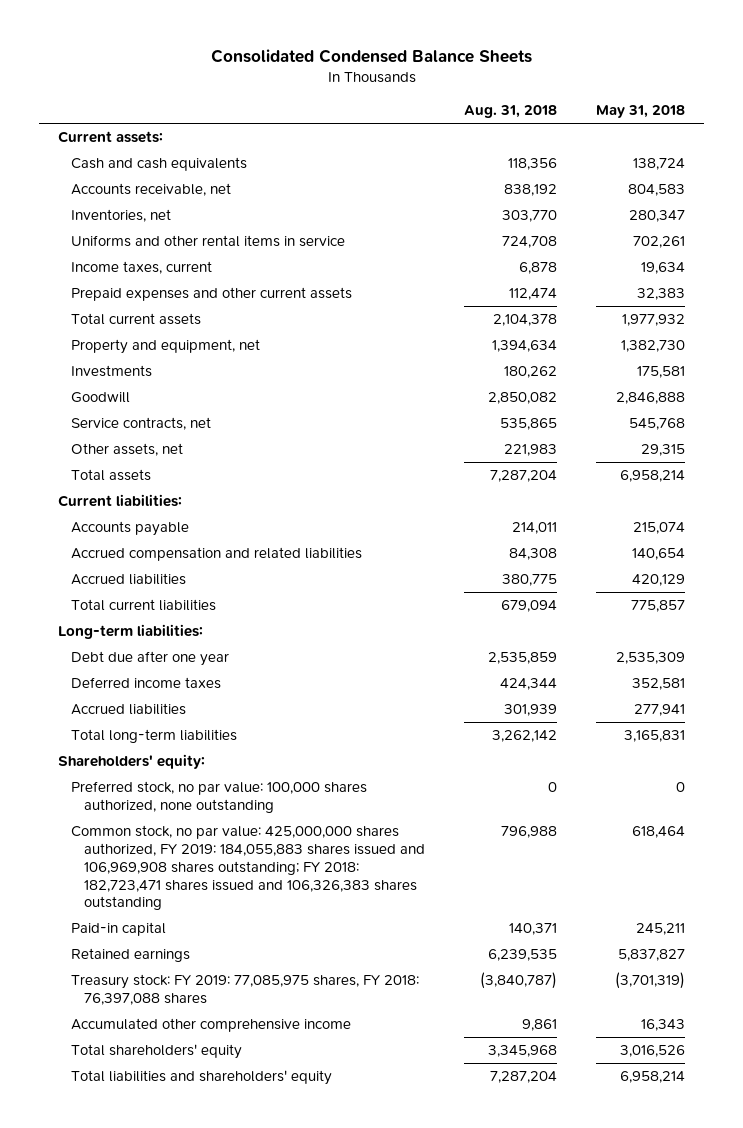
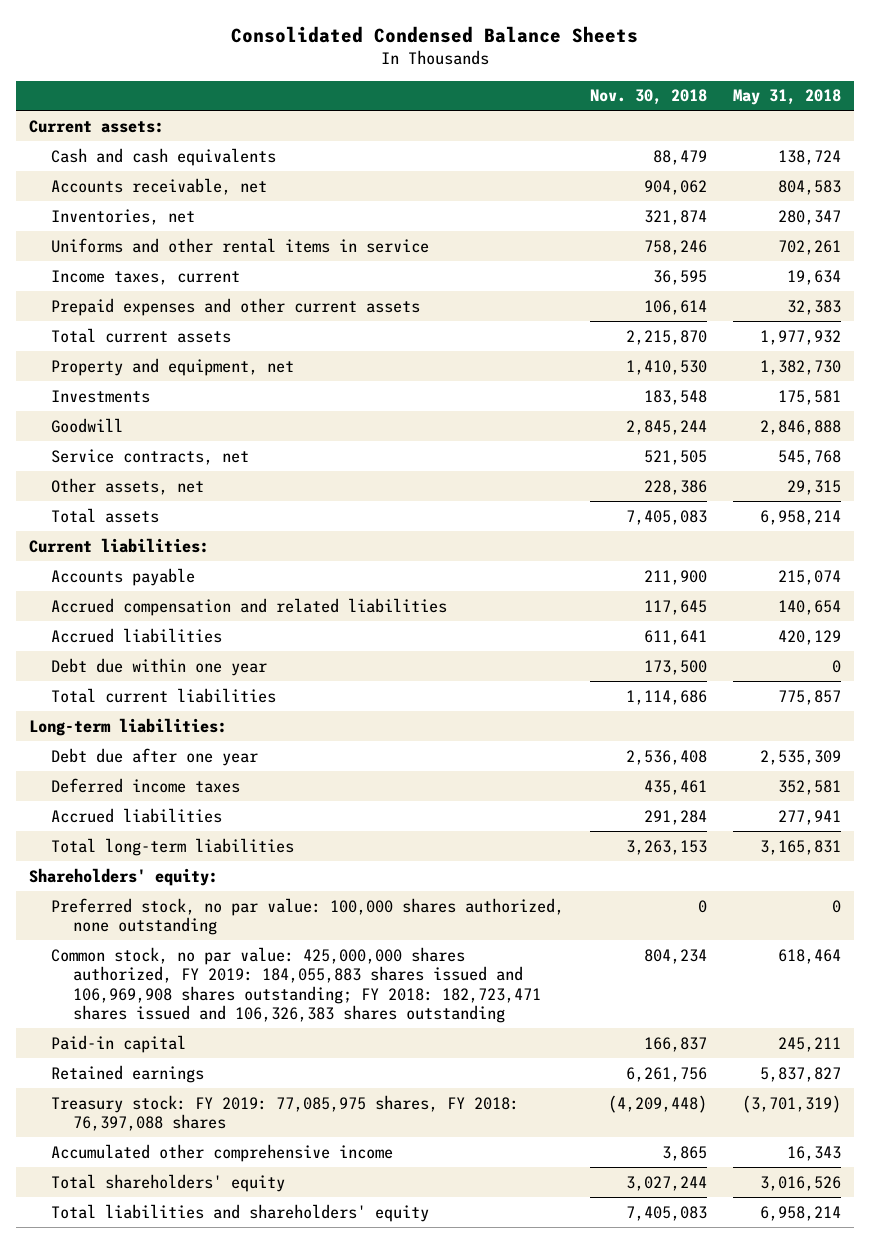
[464,105,558,119] Aug. 31, 2018 -> none
none -> [589,89,707,106] Nov. 30, 2018
none -> [50,657,267,676] Debt due within one year

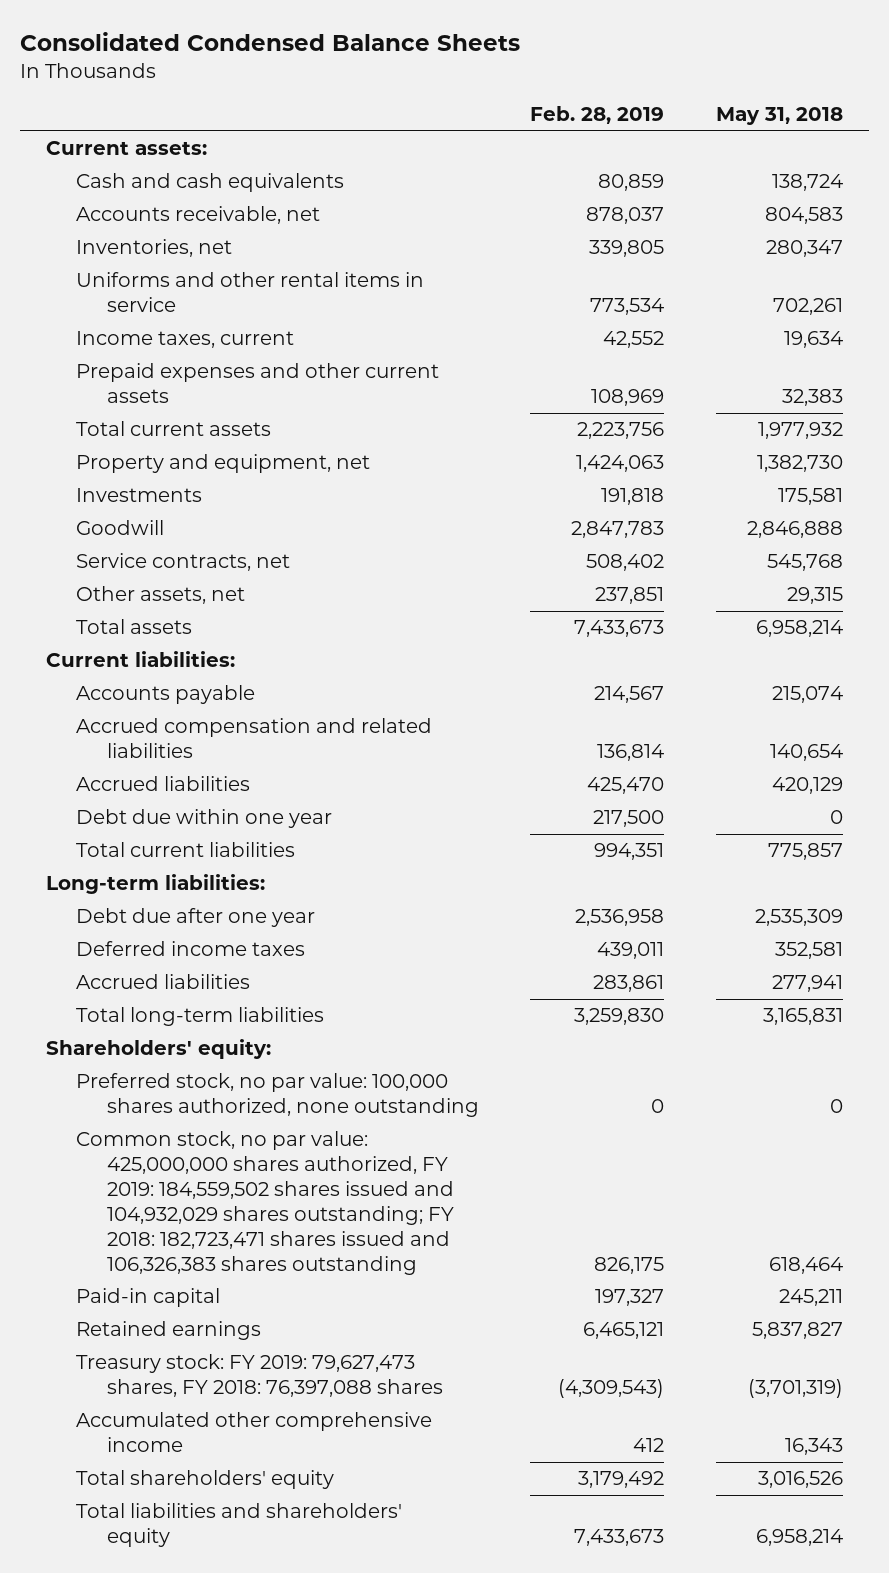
[589,89,707,106] Nov. 30, 2018 -> none
none -> [530,106,665,125] Feb. 28, 2019
[50,946,541,1024] Common stock, no par value: 425,000,000 shares authorized, FY 2019: 184,055,883 shares issued and 106,969,908 shares outstanding; FY 2018: 182,723,471 shares issued and 106,326,383 shares outstanding -> [76,1131,454,1275] Common stock, no par value: 425,000,000 shares authorized, FY 2019: 184,559,502 shares issued and 104,932,029 shares outstanding; FY 2018: 182,723,471 shares issued and 106,326,383 shares outstanding
[50,1094,519,1132] Treasury stock: FY 2019: 77,085,975 shares, FY 2018: 76,397,088 shares -> [76,1354,443,1398] Treasury stock: FY 2019: 79,627,473 shares, FY 2018: 76,397,088 shares

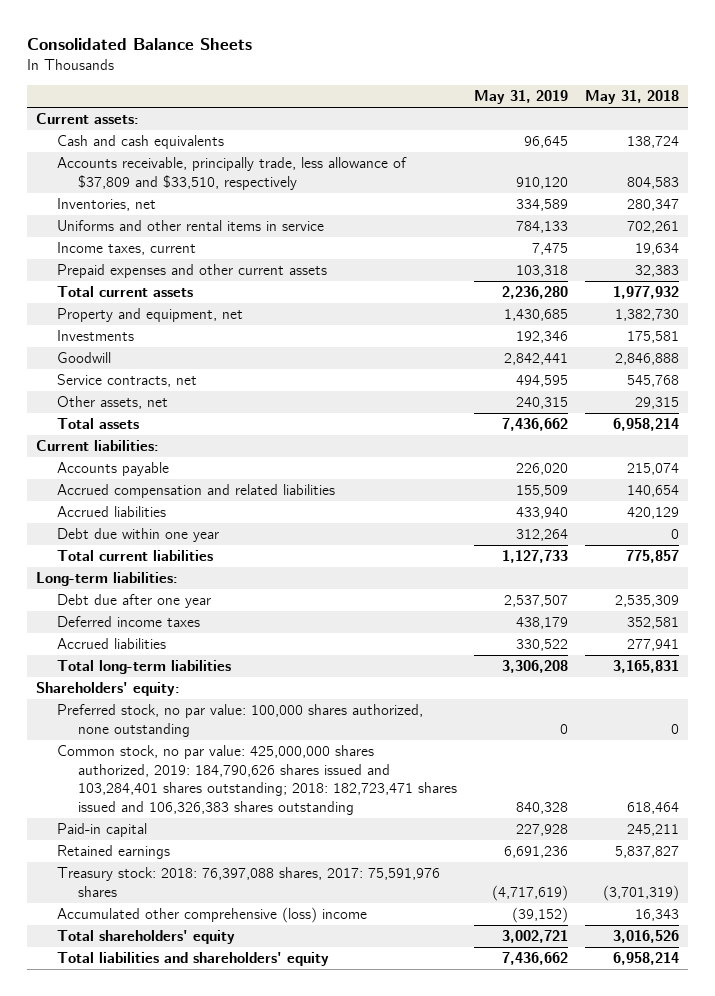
[19,31,520,51] Consolidated Condensed Balance Sheets -> [26,38,252,51] Consolidated Balance Sheets
[530,106,665,125] Feb. 28, 2019 -> none
none -> [473,90,568,105] May 31, 2019
[76,206,321,225] Accounts receivable, net -> [56,157,407,190] Accounts receivable, principally trade, less allowance of $37,809 and $33,510, respectively
[76,1131,454,1275] Common stock, no par value: 425,000,000 shares authorized, FY 2019: 184,559,502 shares issued and 104,932,029 shares outstanding; FY 2018: 182,723,471 shares issued and 106,326,383 shares outstanding -> [56,745,457,815] Common stock, no par value: 425,000,000 shares authorized, 2019: 184,790,626 shares issued and 103,284,401 shares outstanding; 2018: 182,723,471 shares issued and 106,326,383 shares outstanding
[76,1354,443,1398] Treasury stock: FY 2019: 79,627,473 shares, FY 2018: 76,397,088 shares -> [56,867,440,897] Treasury stock: 2018: 76,397,088 shares, 2017: 75,591,976 shares
[76,1412,433,1453] Accumulated other comprehensive income -> [56,907,367,924] Accumulated other comprehensive (loss) income

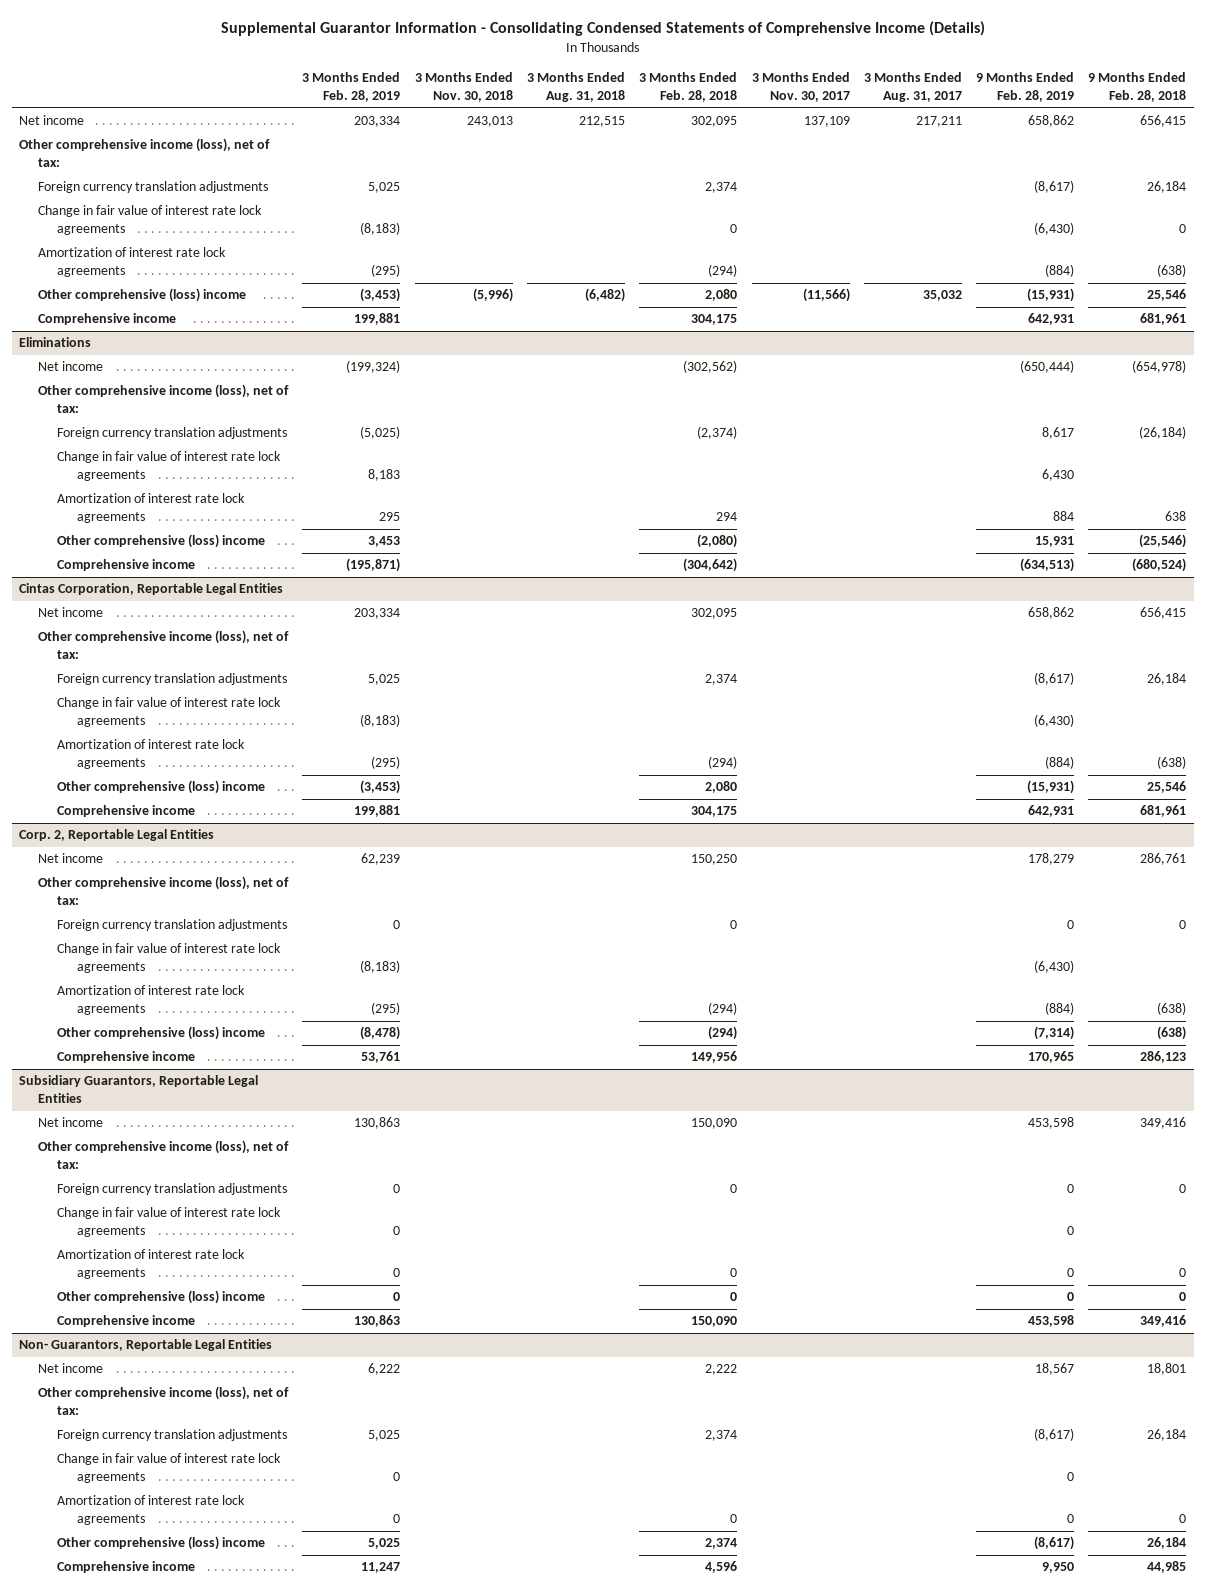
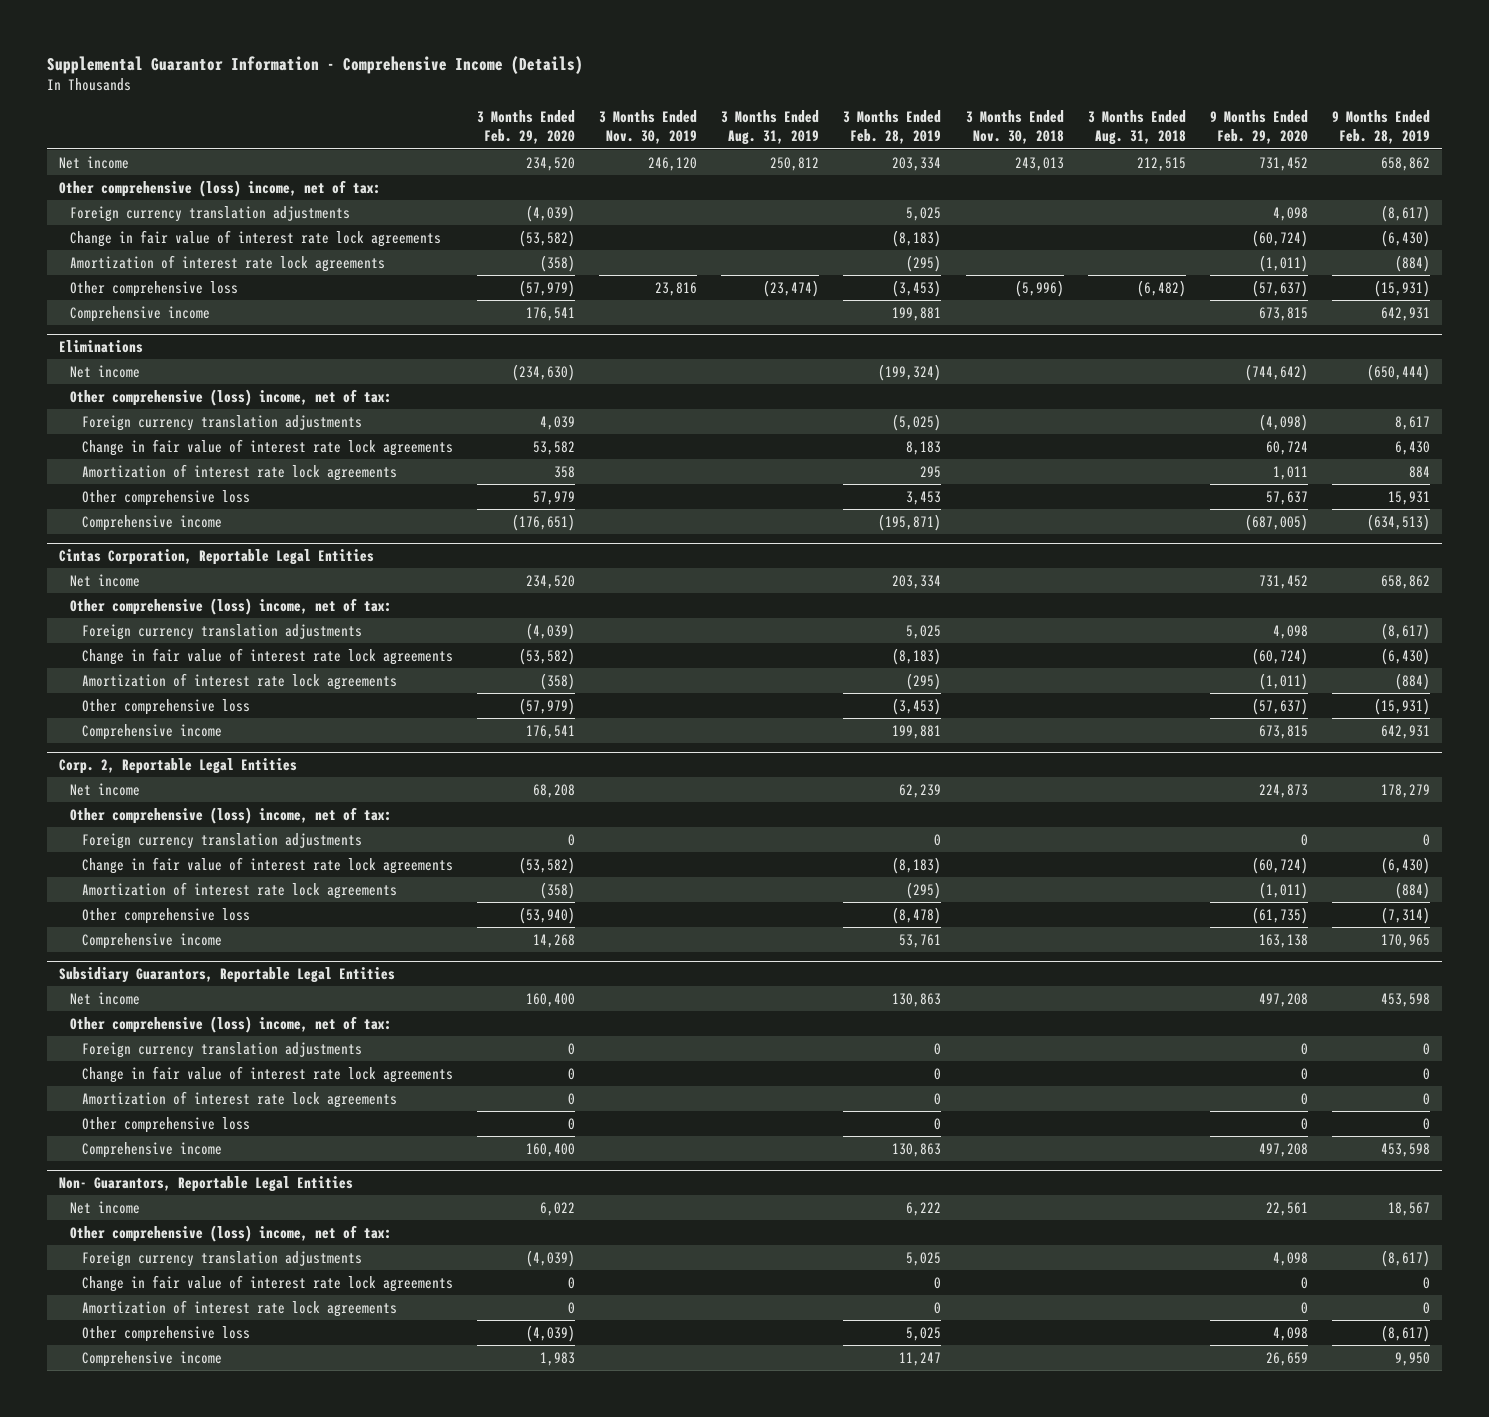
[220,21,985,37] Supplemental Guarantor Information - Consolidating Condensed Statements of Comprehensive Income (Details) -> [46,55,583,74] Supplemental Guarantor Information - Comprehensive Income (Details)
[639,72,738,103] 3 Months Ended Feb. 28, 2018 -> none
[751,72,850,103] 3 Months Ended Nov. 30, 2017 -> none
[863,72,962,103] 3 Months Ended Aug. 31, 2017 -> none
[1088,72,1187,103] 9 Months Ended Feb. 28, 2018 -> none
none -> [476,110,575,145] 3 Months Ended Feb. 29, 2020
none -> [599,110,698,145] 3 Months Ended Nov. 30, 2019
none -> [721,110,820,146] 3 Months Ended Aug. 31, 2019
none -> [1209,110,1308,145] 9 Months Ended Feb. 29, 2020
[18,138,270,168] Other comprehensive income (loss), net of tax: -> [58,179,381,197] Other comprehensive (loss) income, net of tax:
[38,288,247,303] Other comprehensive (loss) income -> [70,280,239,297] Other comprehensive loss
[38,384,290,414] Other comprehensive income (loss), net of tax: -> [70,388,393,406] Other comprehensive (loss) income, net of tax:
[57,534,266,549] Other comprehensive (loss) income -> [81,489,250,506] Other comprehensive loss
[38,630,290,660] Other comprehensive income (loss), net of tax: -> [70,597,393,615] Other comprehensive (loss) income, net of tax:
[57,780,266,795] Other comprehensive (loss) income -> [81,698,250,715] Other comprehensive loss
[38,876,290,906] Other comprehensive income (loss), net of tax: -> [70,806,393,824] Other comprehensive (loss) income, net of tax:
[57,1026,266,1041] Other comprehensive (loss) income -> [81,907,250,924] Other comprehensive loss
[38,1140,290,1170] Other comprehensive income (loss), net of tax: -> [70,1015,393,1033] Other comprehensive (loss) income, net of tax:
[57,1290,266,1305] Other comprehensive (loss) income -> [81,1116,250,1133] Other comprehensive loss
[38,1386,290,1416] Other comprehensive income (loss), net of tax: -> [70,1224,393,1242] Other comprehensive (loss) income, net of tax:
[57,1536,266,1551] Other comprehensive (loss) income -> [81,1325,250,1342] Other comprehensive loss

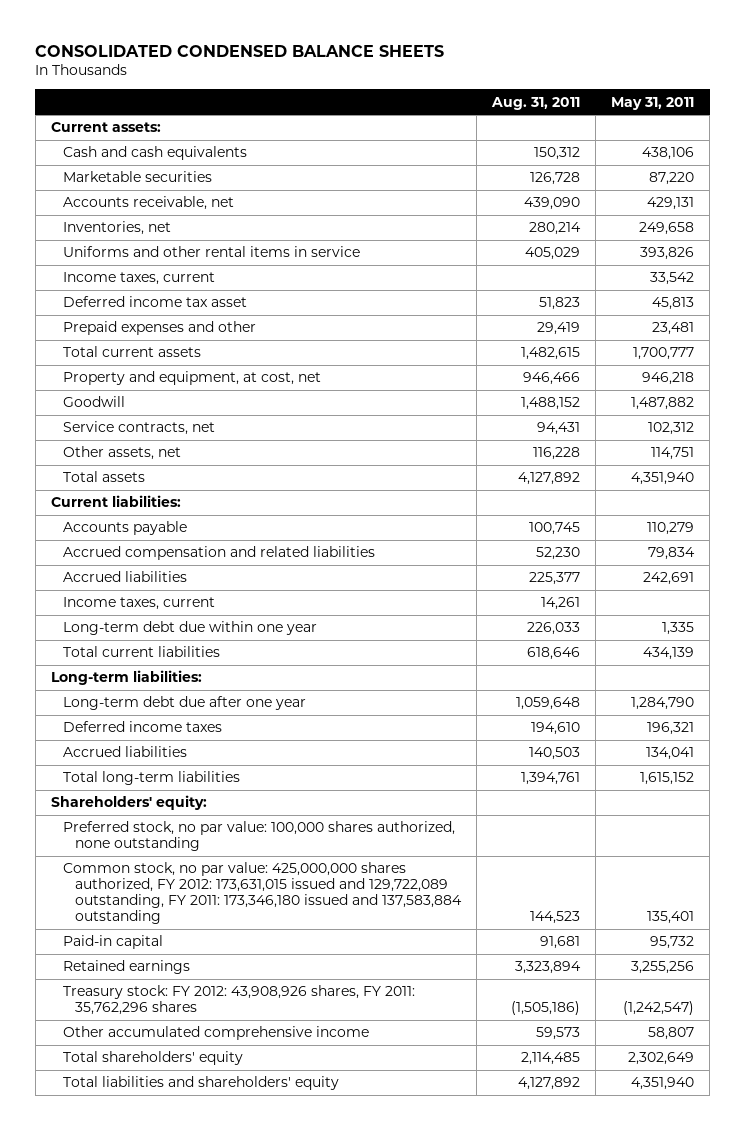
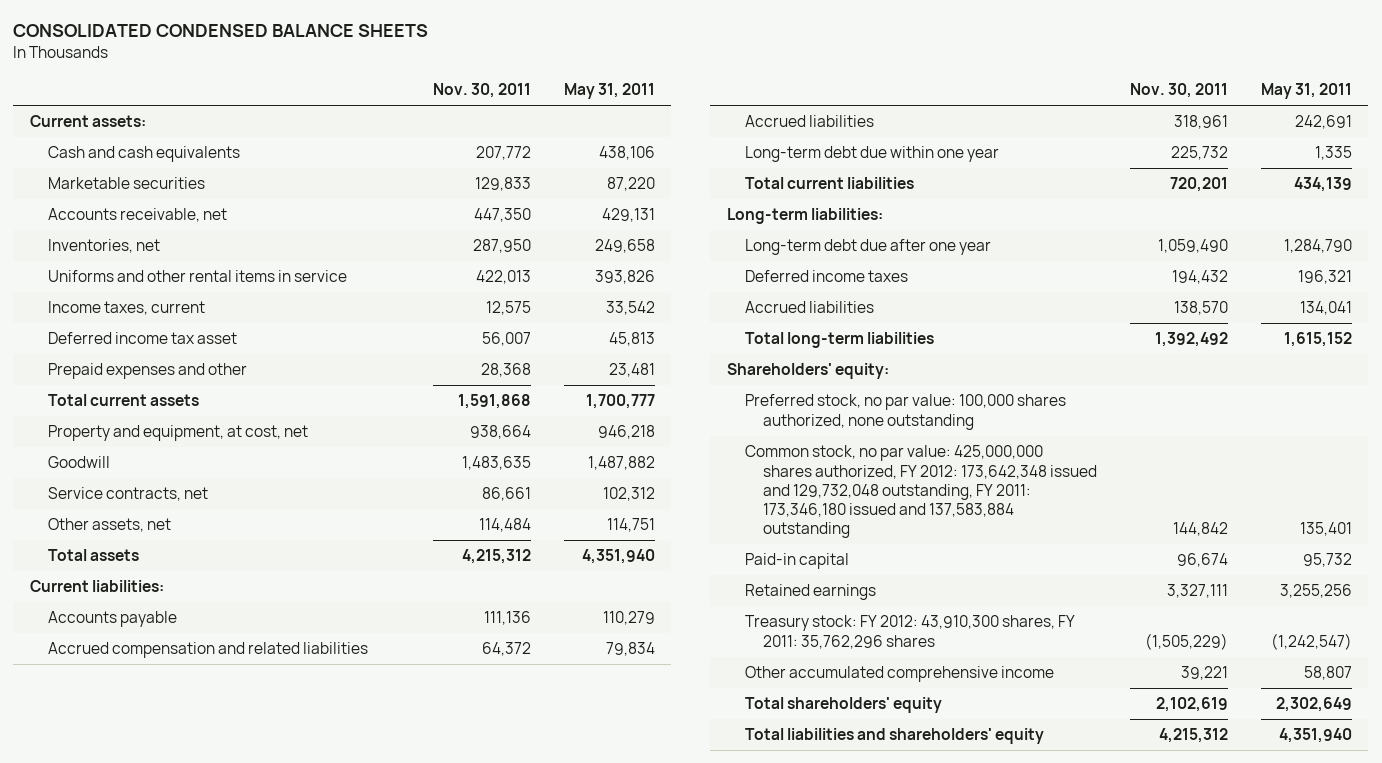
[491,96,581,110] Aug. 31, 2011 -> none
none -> [432,83,531,99] Nov. 30, 2011
[62,597,215,611] Income taxes, current -> none
[62,862,462,925] Common stock, no par value: 425,000,000 shares authorized, FY 2012: 173,631,015 issued and 129,722,089 outstanding, FY 2011: 173,346,180 issued and 137,583,884 outstanding -> [744,445,1097,538] Common stock, no par value: 425,000,000 shares authorized, FY 2012: 173,642,348 issued and 129,732,048 outstanding, FY 2011: 173,346,180 issued and 137,583,884 outstanding
[62,985,415,1016] Treasury stock: FY 2012: 43,908,926 shares, FY 2011: 35,762,296 shares -> [744,615,1075,649] Treasury stock: FY 2012: 43,910,300 shares, FY 2011: 35,762,296 shares

